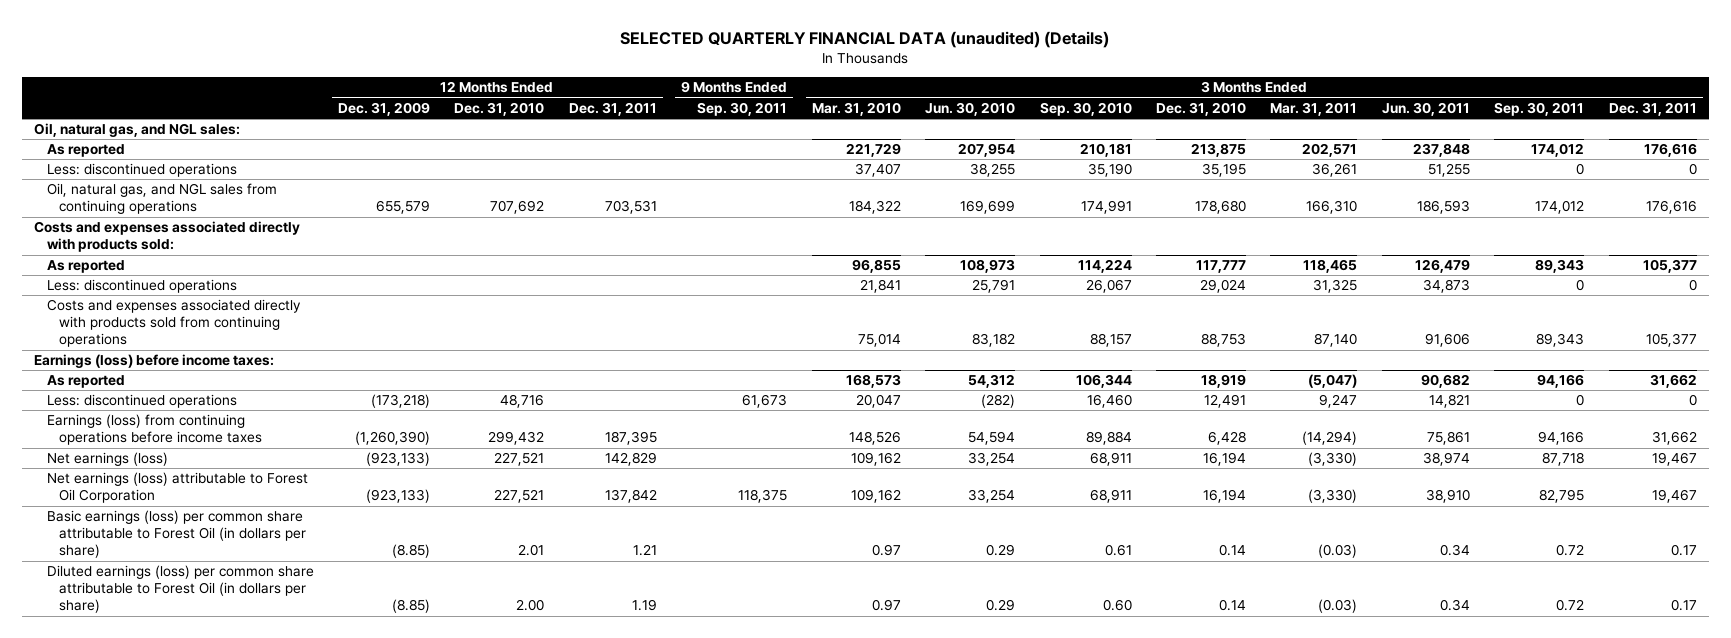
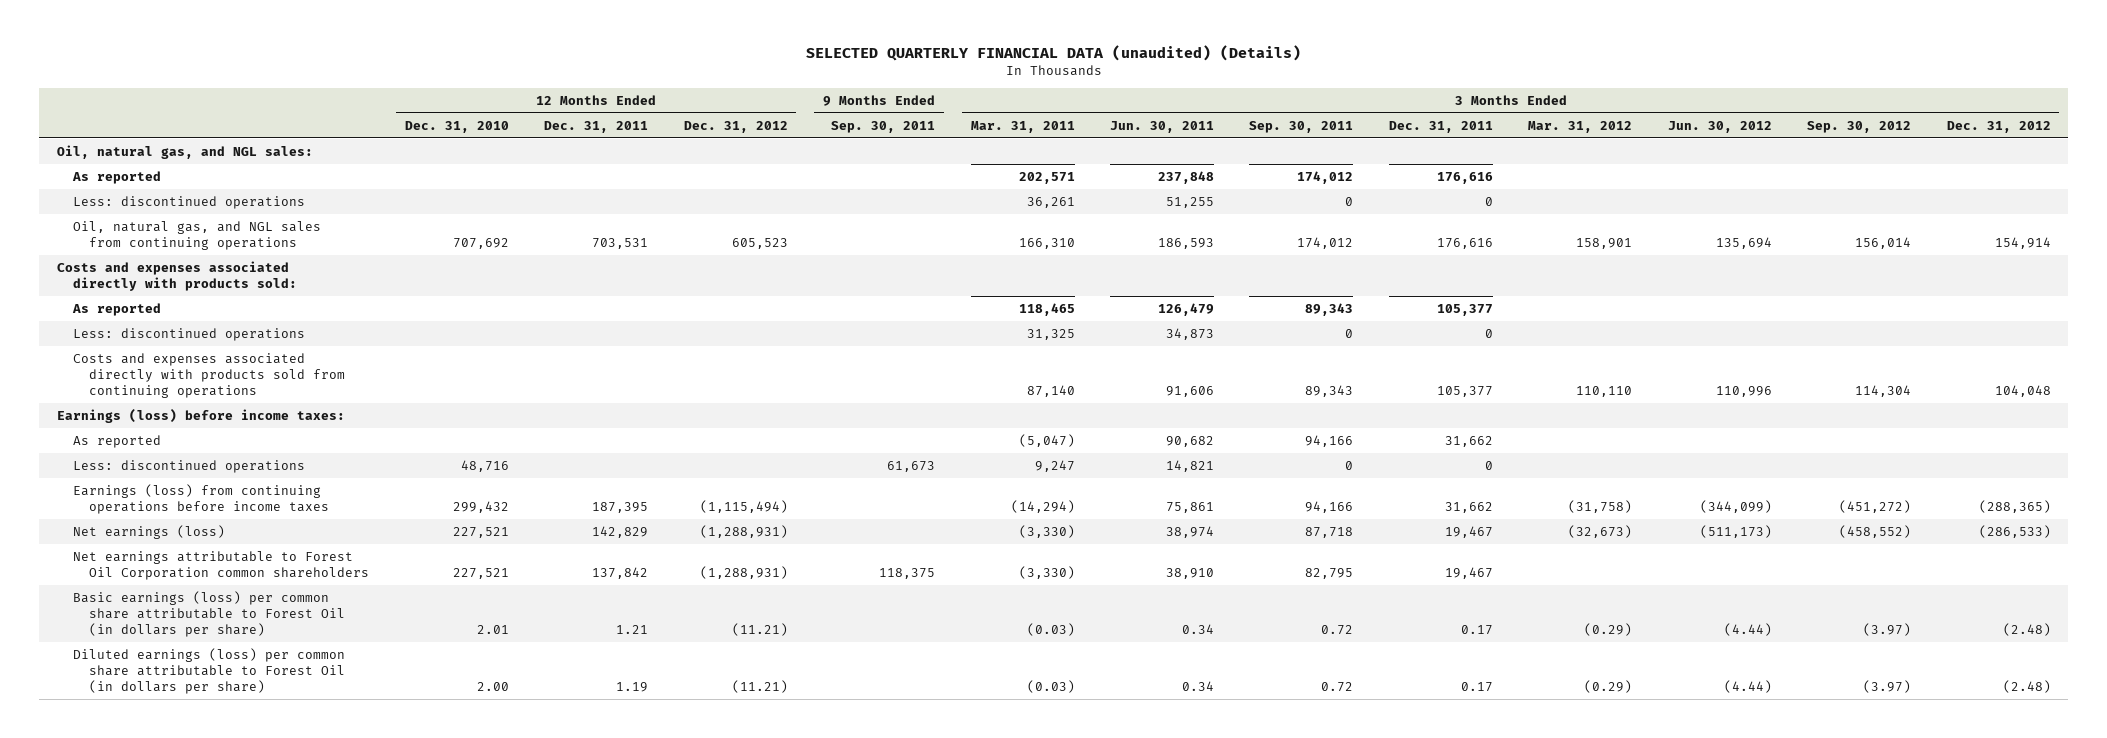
[337,101,430,116] Dec. 31, 2009 -> none
[811,101,901,116] Mar. 31, 2010 -> none
[925,101,1016,116] Jun. 30, 2010 -> none
[1039,101,1132,116] Sep. 30, 2010 -> none
[1156,101,1247,116] Dec. 31, 2010 -> none
none -> [683,120,788,133] Dec. 31, 2012
none -> [1528,120,1633,133] Mar. 31, 2012
none -> [1667,120,1772,133] Jun. 30, 2012
none -> [1807,120,1912,133] Sep. 30, 2012
none -> [1946,120,2051,133] Dec. 31, 2012
[46,472,308,504] Net earnings (loss) attributable to Forest Oil Corporation -> [72,550,370,581] Net earnings attributable to Forest Oil Corporation common shareholders

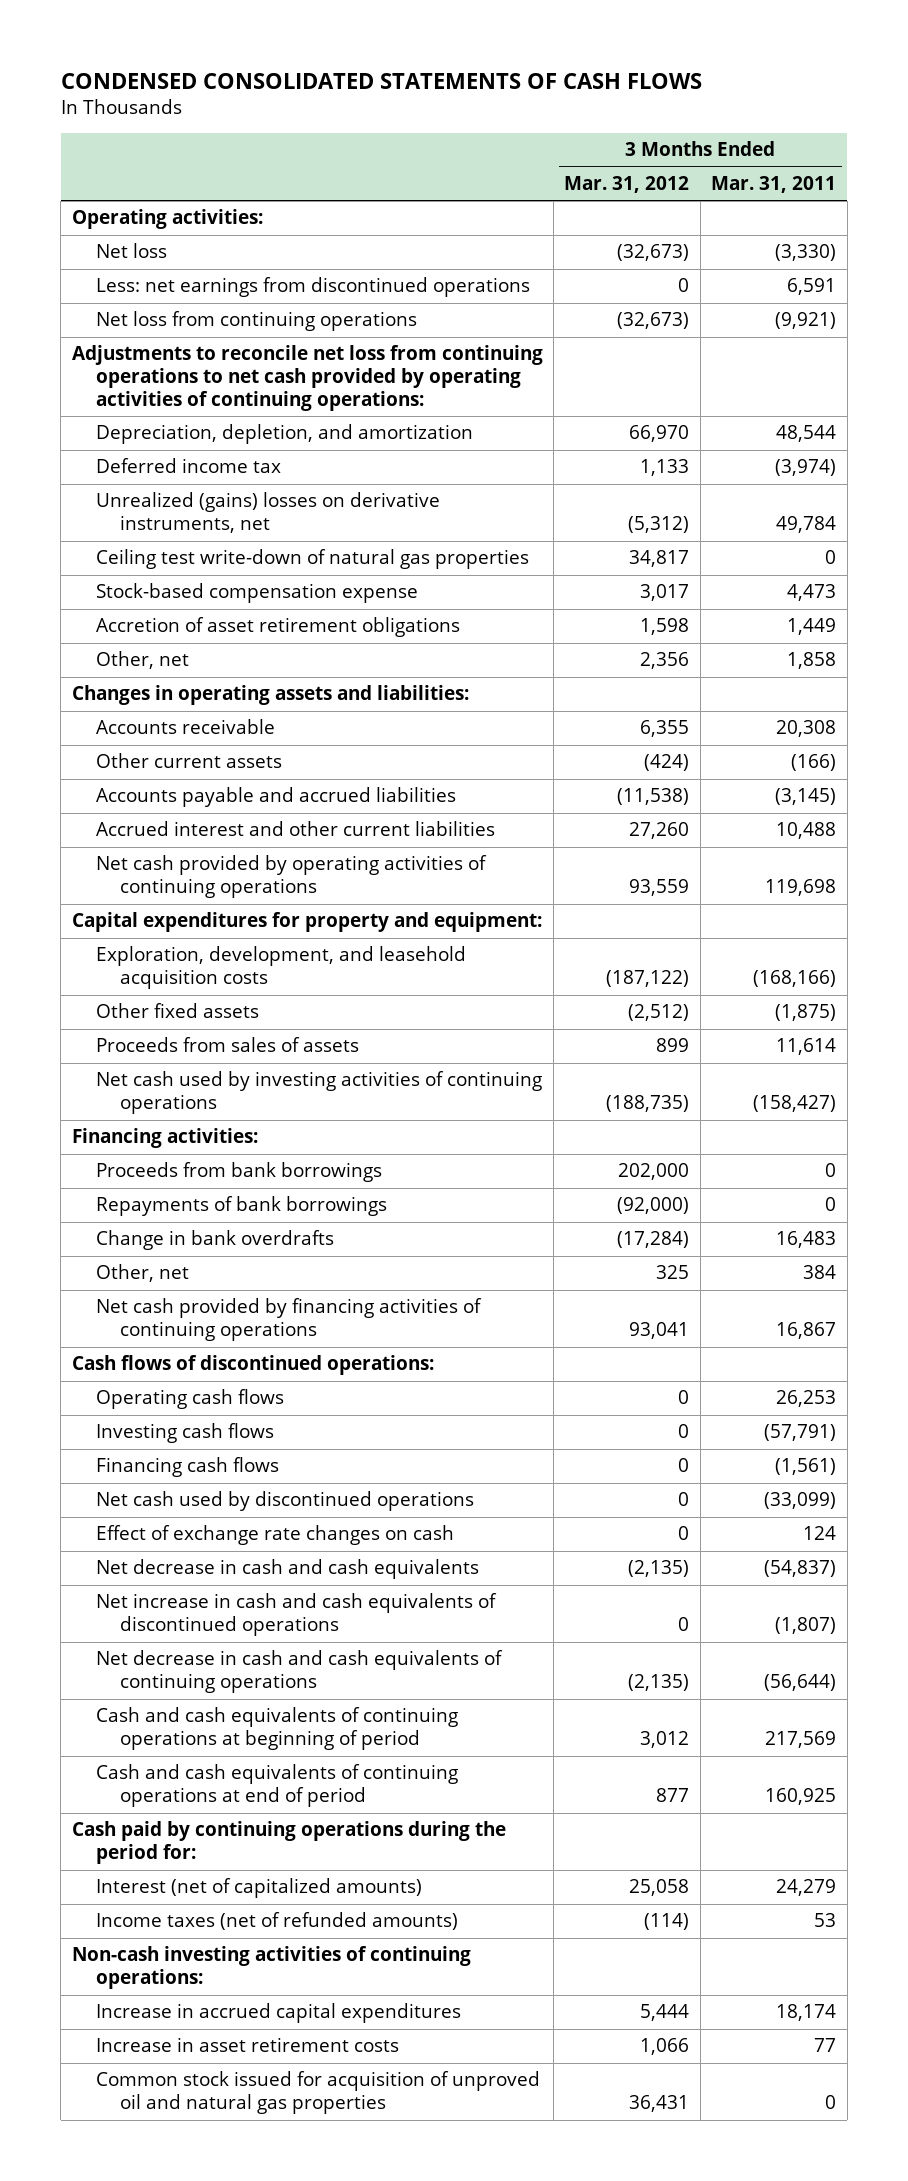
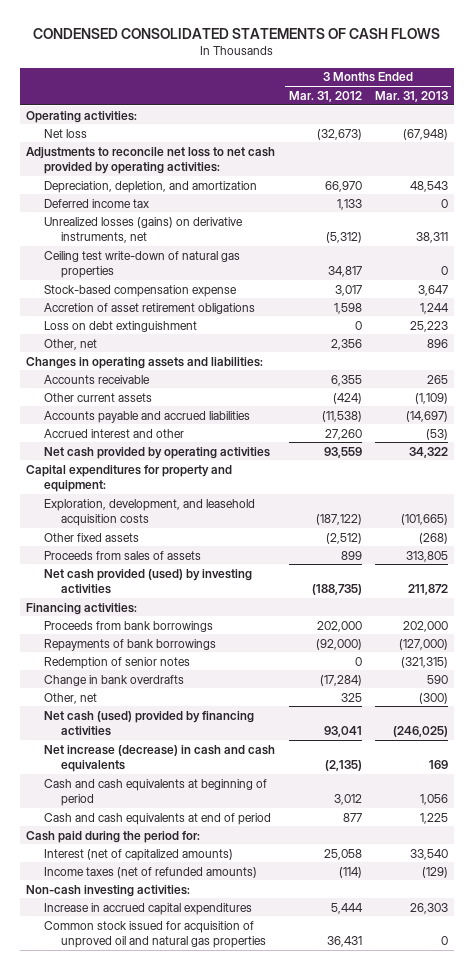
[711,176,837,194] Mar. 31, 2011 -> none
none -> [374,90,448,102] Mar. 31, 2013
[95,277,530,298] Less: net earnings from discontinued operations -> none
[95,311,417,332] Net loss from continuing operations -> none
[71,345,543,412] Adjustments to reconcile net loss from continuing operations to net cash provided by operating activities of continuing operations: -> [26,146,276,175] Adjustments to reconcile net loss to net cash provided by operating activities:
[95,492,440,534] Unrealized (gains) losses on derivative instruments, net -> [43,216,243,244] Unrealized losses (gains) on derivative instruments, net
none -> [43,320,197,332] Loss on debt extinguishment
[95,821,495,837] Accrued interest and other current liabilities -> [43,428,184,438] Accrued interest and other
[95,855,487,899] Net cash provided by operating activities of continuing operations -> [43,446,270,459] Net cash provided by operating activities
[95,1071,542,1115] Net cash used by investing activities of continuing operations -> [43,568,252,595] Net cash provided (used) by investing activities
none -> [43,656,190,669] Redemption of senior notes
[71,1355,434,1376] Cash flows of discontinued operations: -> none
[95,1389,284,1410] Operating cash flows -> none
[95,1423,274,1444] Investing cash flows -> none
[95,1457,279,1478] Financing cash flows -> none
[95,1491,474,1512] Net cash used by discontinued operations -> none
[95,1525,454,1546] Effect of exchange rate changes on cash -> none
[95,1593,497,1637] Net increase in cash and cash equivalents of discontinued operations -> none
[95,1650,503,1694] Net decrease in cash and cash equivalents of continuing operations -> none
[95,1298,482,1342] Net cash provided by financing activities of continuing operations -> [43,710,254,737] Net cash (used) provided by financing activities
[95,1559,479,1580] Net decrease in cash and cash equivalents -> [43,744,275,773] Net increase (decrease) in cash and cash equivalents
[95,1707,458,1751] Cash and cash equivalents of continuing operations at beginning of period -> [43,778,267,807] Cash and cash equivalents at beginning of period
[95,1764,458,1808] Cash and cash equivalents of continuing operations at end of period -> [43,812,271,825] Cash and cash equivalents at end of period
[71,1821,506,1865] Cash paid by continuing operations during the period for: -> [26,830,201,843] Cash paid during the period for:
[71,1946,471,1990] Non-cash investing activities of continuing operations: -> [26,884,191,897] Non-cash investing activities:
[95,2037,399,2053] Increase in asset retirement costs -> none

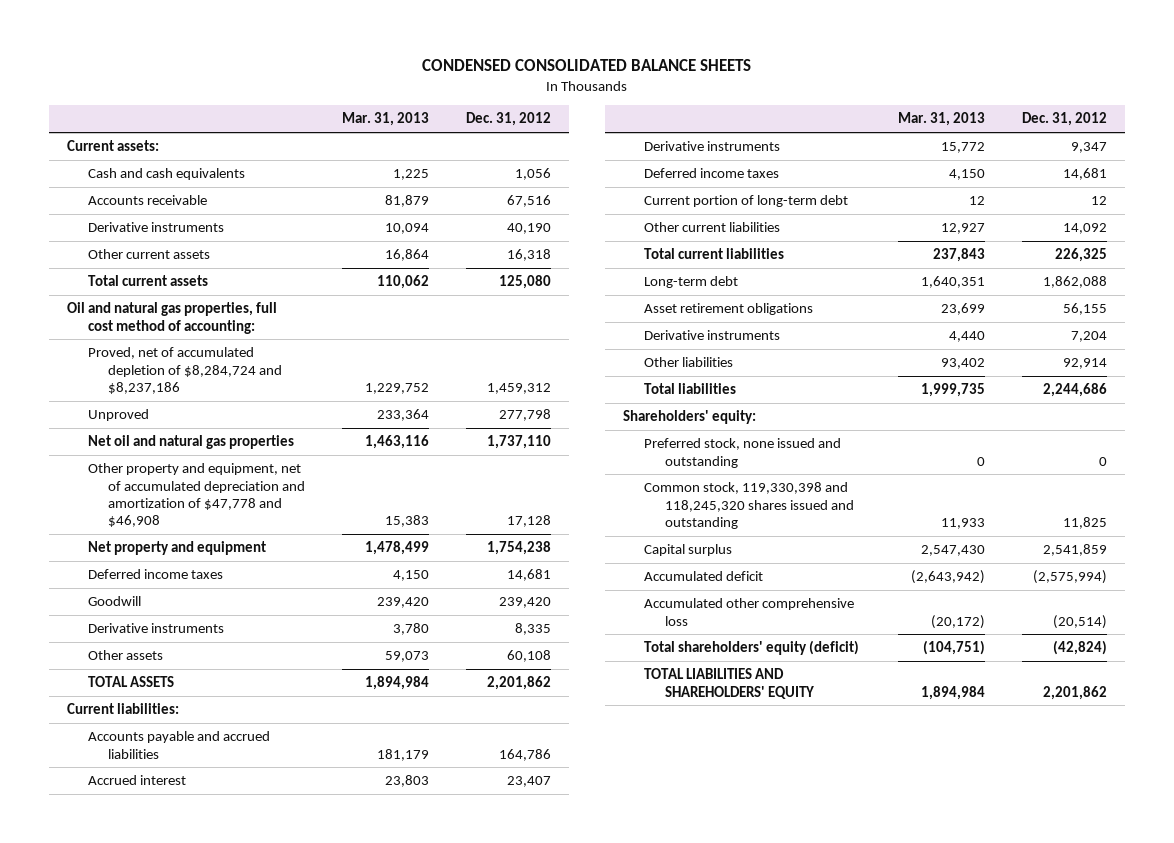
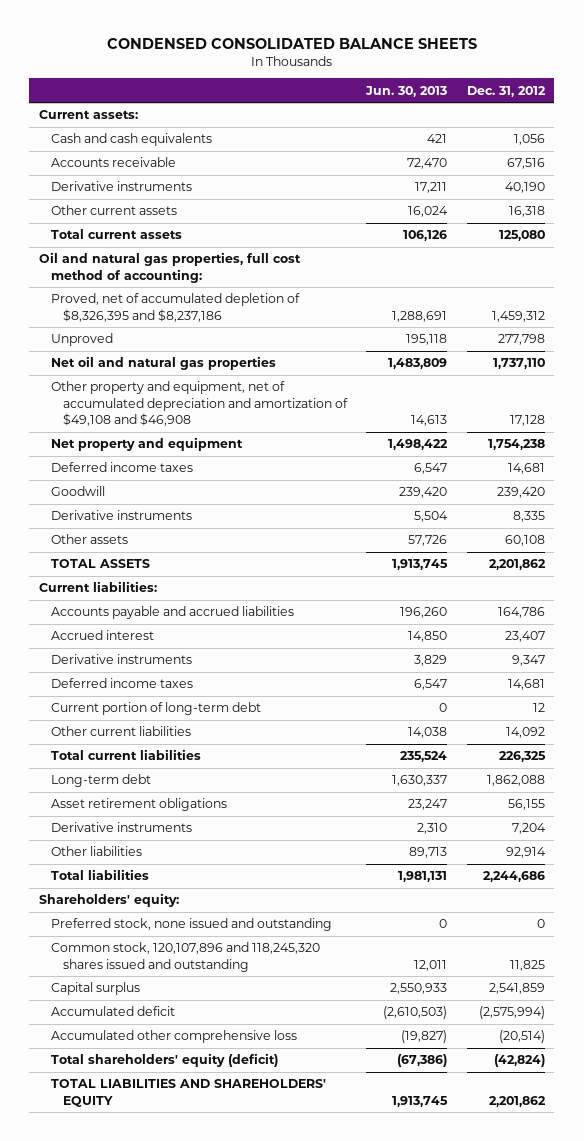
[341,112,429,127] Mar. 31, 2013 -> none
none -> [365,85,448,97] Jun. 30, 2013
[87,347,283,394] Proved, net of accumulated depletion of $8,284,724 and $8,237,186 -> [50,293,300,322] Proved, net of accumulated depletion of $8,326,395 and $8,237,186
[87,463,306,527] Other property and equipment, net of accumulated depreciation and amortization of $47,778 and $46,908 -> [50,381,348,427] Other property and equipment, net of accumulated depreciation and amortization of $49,108 and $46,908
[644,482,854,529] Common stock, 119,330,398 and 118,245,320 shares issued and outstanding -> [50,942,320,972] Common stock, 120,107,896 and 118,245,320 shares issued and outstanding

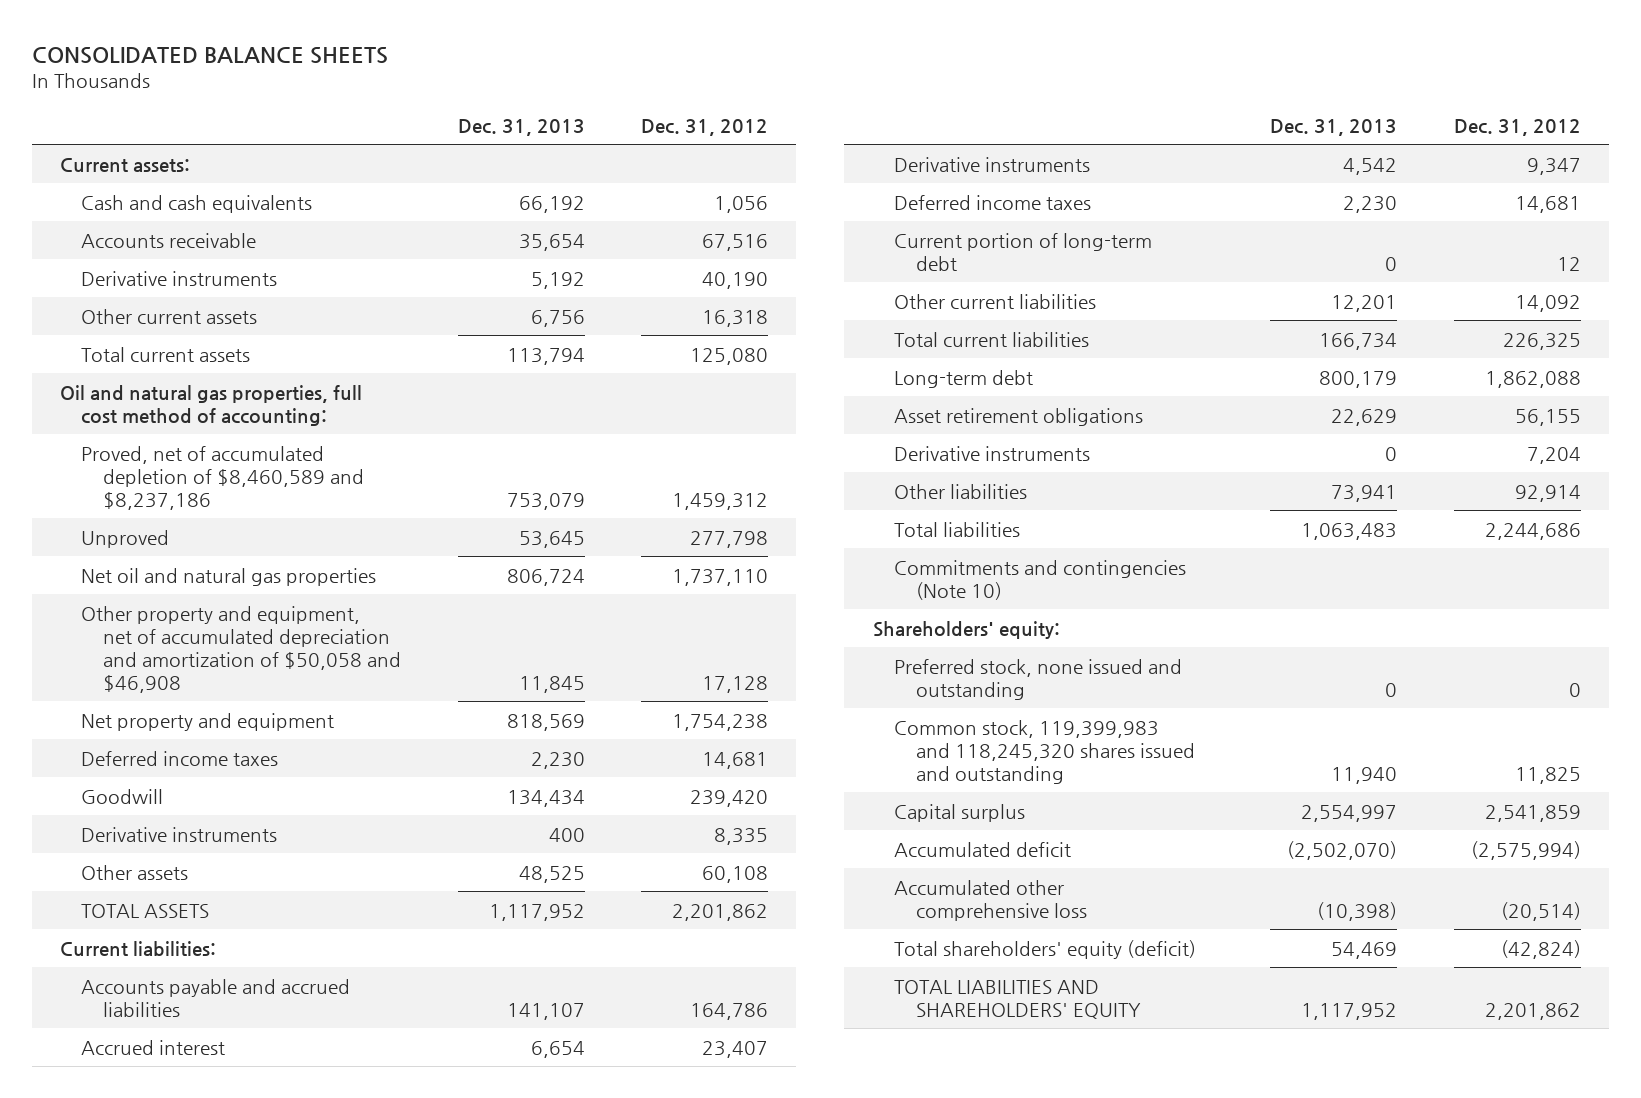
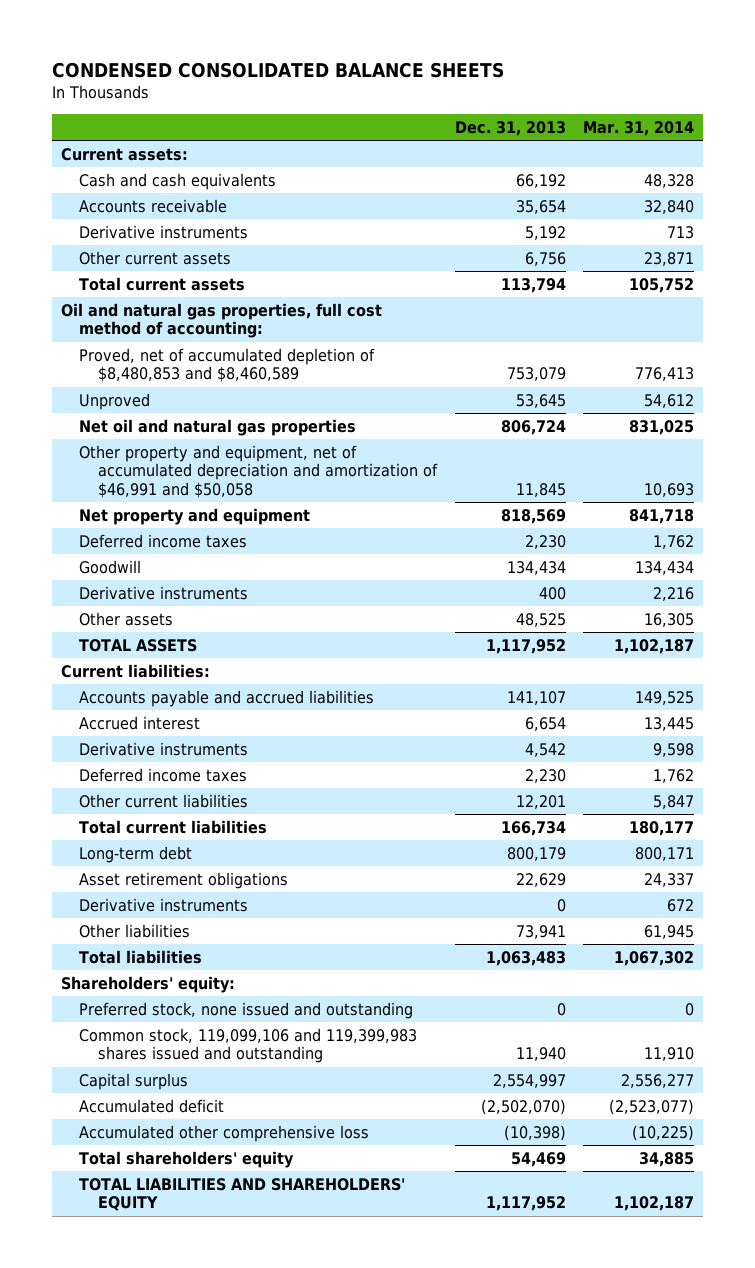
[31,46,388,64] CONSOLIDATED BALANCE SHEETS -> [51,61,504,78] CONDENSED CONSOLIDATED BALANCE SHEETS
[641,119,769,137] Dec. 31, 2012 -> none
none -> [583,121,695,137] Mar. 31, 2014
[81,445,364,510] Proved, net of accumulated depletion of $8,460,589 and $8,237,186 -> [79,347,376,383] Proved, net of accumulated depletion of $8,480,853 and $8,460,589
[81,605,401,693] Other property and equipment, net of accumulated depreciation and amortization of $50,058 and $46,908 -> [79,444,438,498] Other property and equipment, net of accumulated depreciation and amortization of $46,991 and $50,058
[894,232,1153,271] Current portion of long-term debt -> none
[894,559,1187,600] Commitments and contingencies (Note 10) -> none
[894,719,1195,784] Common stock, 119,399,983 and 118,245,320 shares issued and outstanding -> [79,1027,418,1064] Common stock, 119,099,106 and 119,399,983 shares issued and outstanding
[894,939,1197,959] Total shareholders' equity (deficit) -> [79,1150,295,1168] Total shareholders' equity

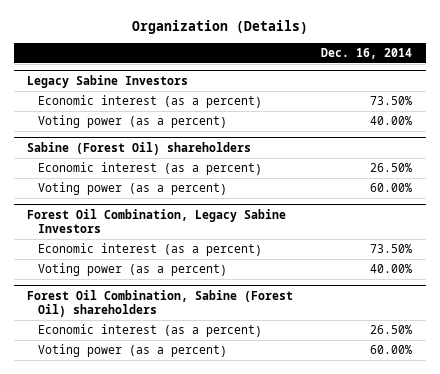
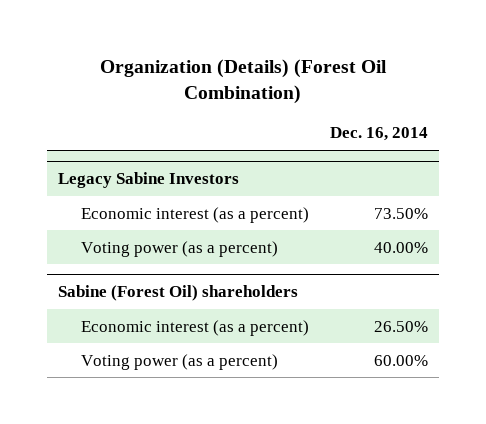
[131,20,308,35] Organization (Details) -> [99,58,387,104] Organization (Details) (Forest Oil Combination)
[27,208,287,233] Forest Oil Combination, Legacy Sabine Investors -> none
[37,243,262,257] Economic interest (as a percent) -> none
[37,263,227,277] Voting power (as a percent) -> none
[27,289,294,317] Forest Oil Combination, Sabine (Forest Oil) shareholders -> none
[37,324,262,338] Economic interest (as a percent) -> none
[37,344,227,358] Voting power (as a percent) -> none

